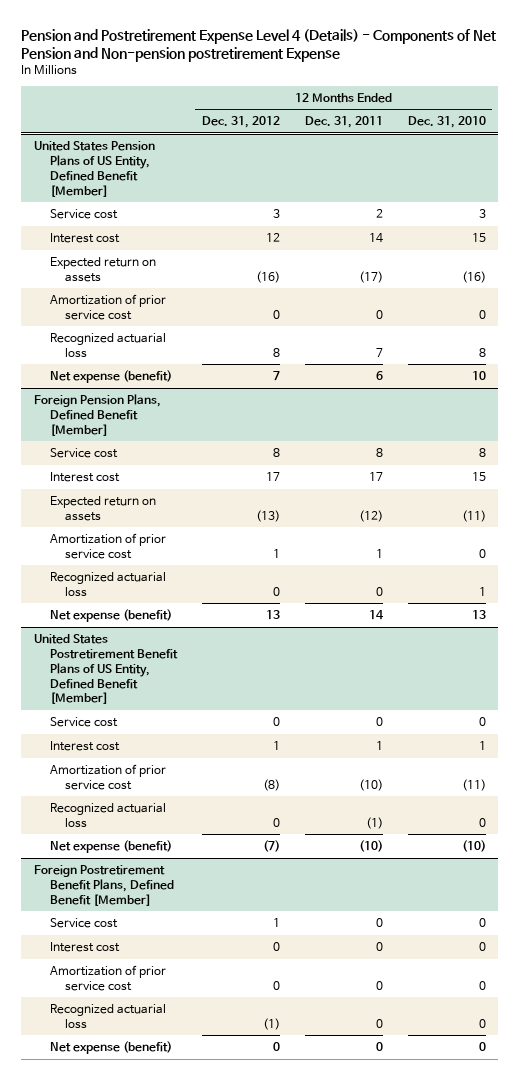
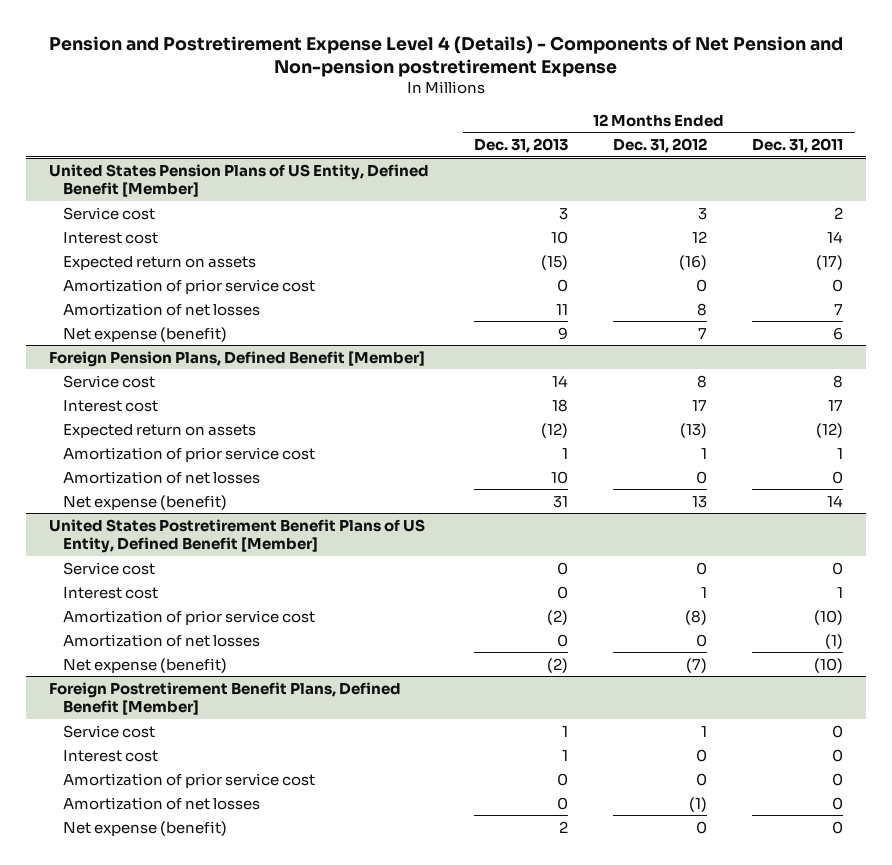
[407,116,486,129] Dec. 31, 2010 -> none
none -> [474,138,569,154] Dec. 31, 2013
[49,333,166,358] Recognized actuarial loss -> [62,302,260,316] Amortization of net losses
[49,572,166,597] Recognized actuarial loss -> [62,470,260,484] Amortization of net losses
[49,803,166,828] Recognized actuarial loss -> [62,633,260,647] Amortization of net losses
[49,1004,166,1029] Recognized actuarial loss -> [62,796,260,810] Amortization of net losses

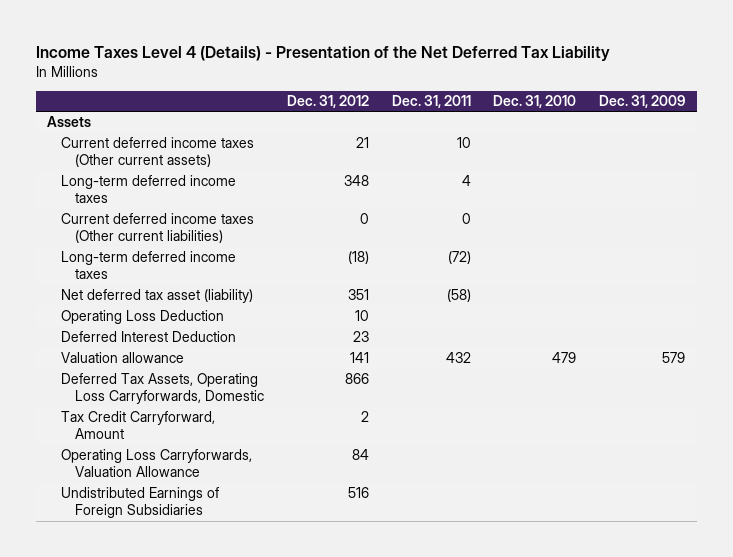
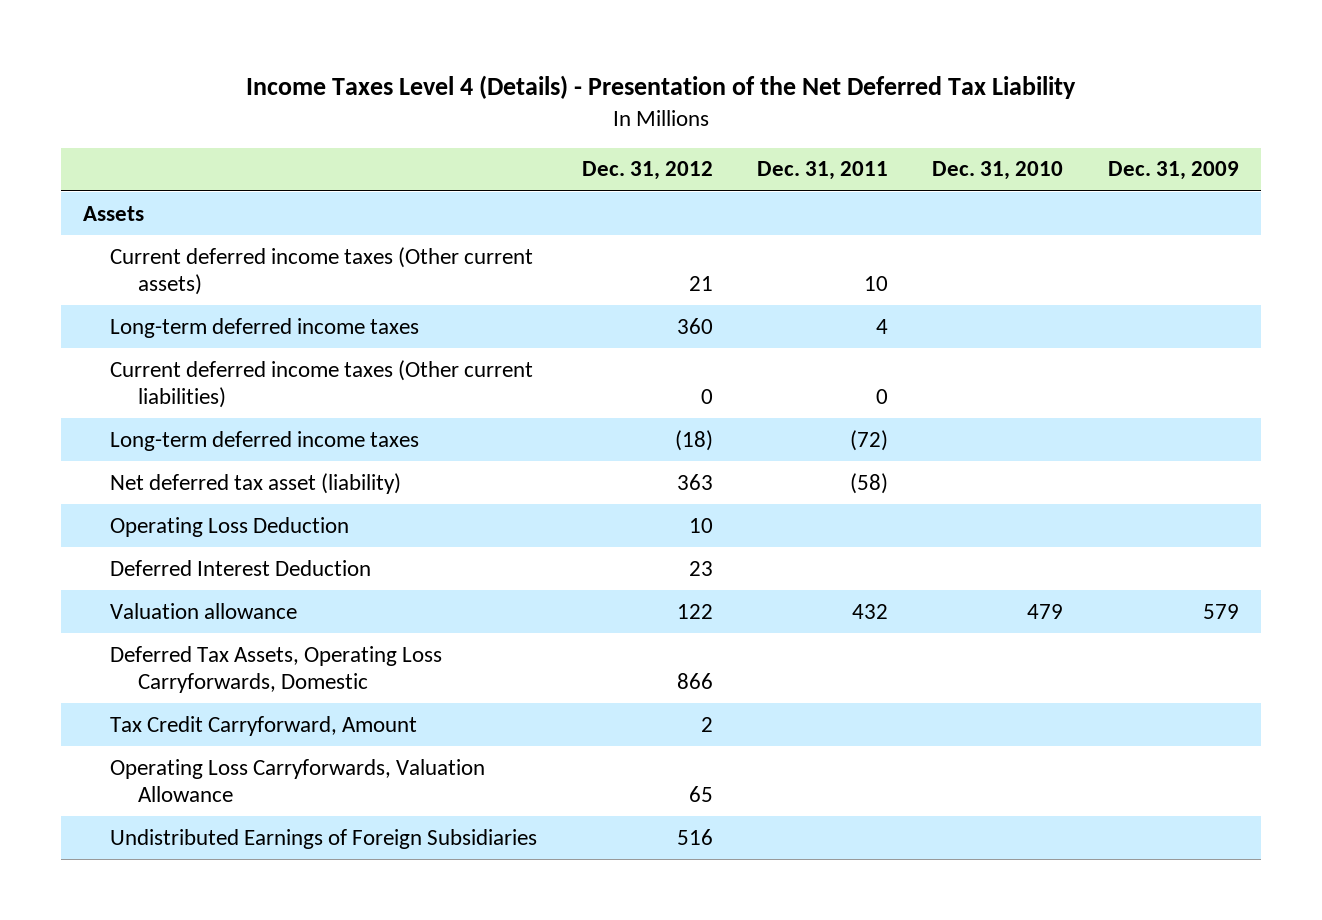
[343,175,369,187] 348 -> [676,317,713,334] 360
[347,289,369,301] 351 -> [676,473,713,490] 363
[349,352,369,364] 141 -> [676,603,713,619] 122
[351,449,369,461] 84 -> [688,785,713,802] 65

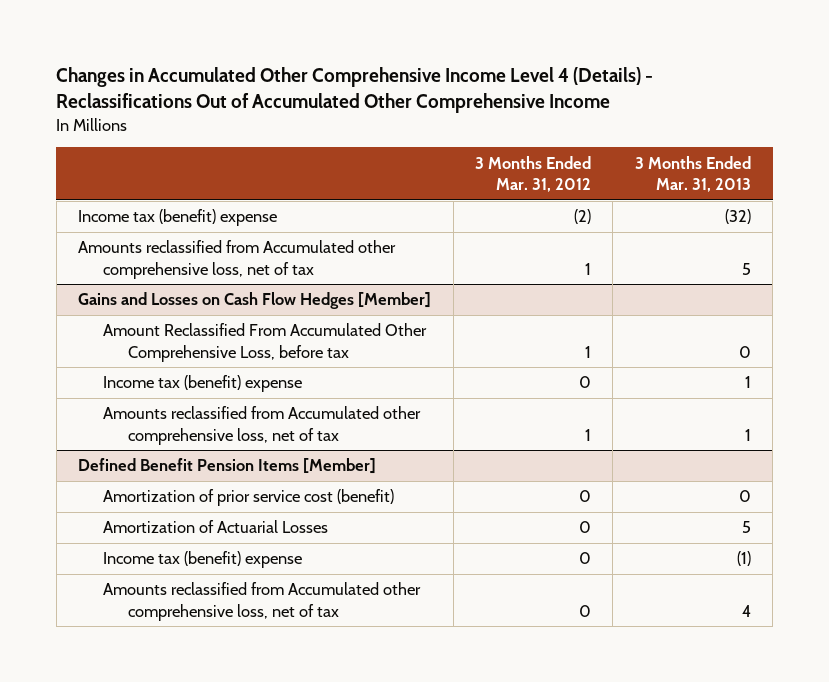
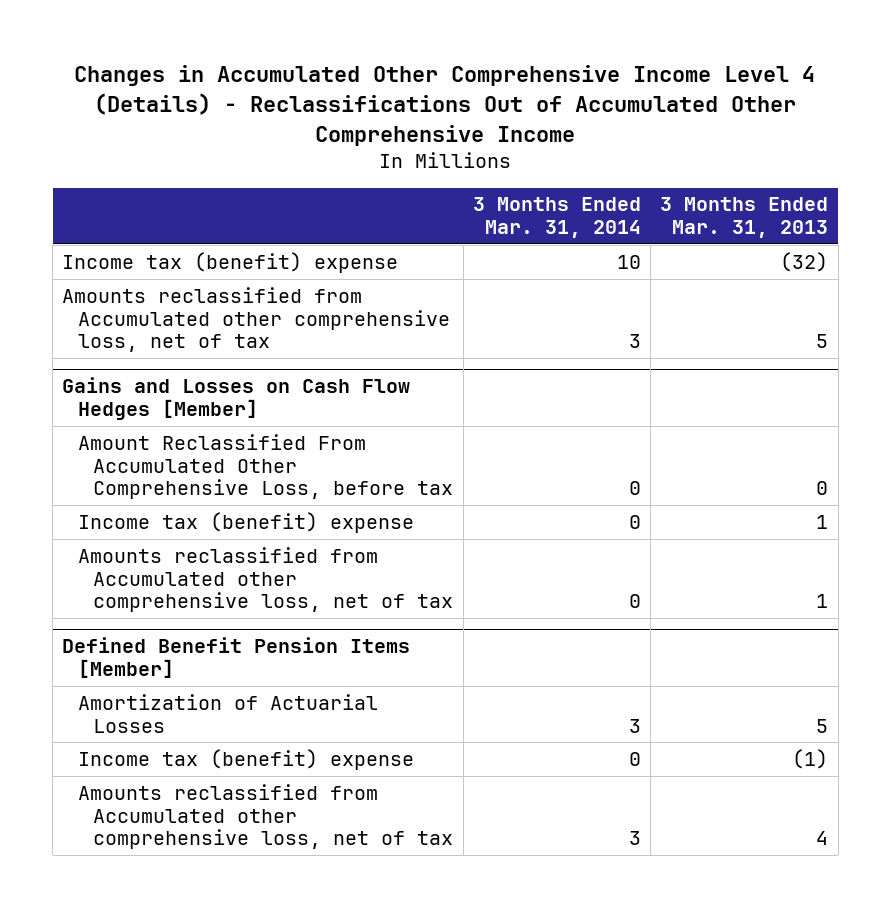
[475,155,592,192] 3 Months Ended Mar. 31, 2012 -> none
none -> [472,197,641,239] 3 Months Ended Mar. 31, 2014
[103,489,395,507] Amortization of prior service cost (benefit) -> none

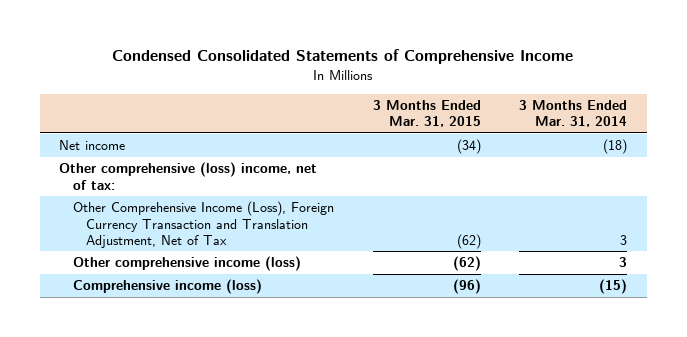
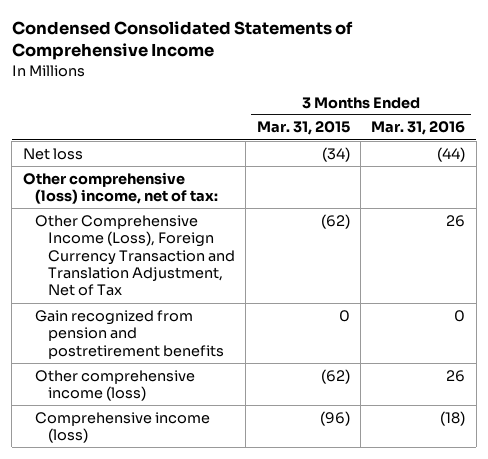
[519,99,628,128] 3 Months Ended Mar. 31, 2014 -> none
none -> [371,121,466,136] Mar. 31, 2016
[59,140,126,151] Net income -> [22,147,83,160] Net loss
none -> [35,309,224,359] Gain recognized from pension and postretirement benefits

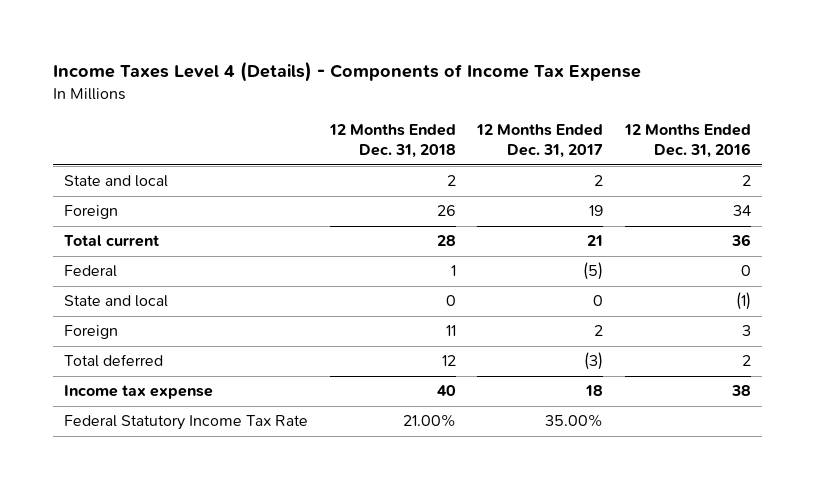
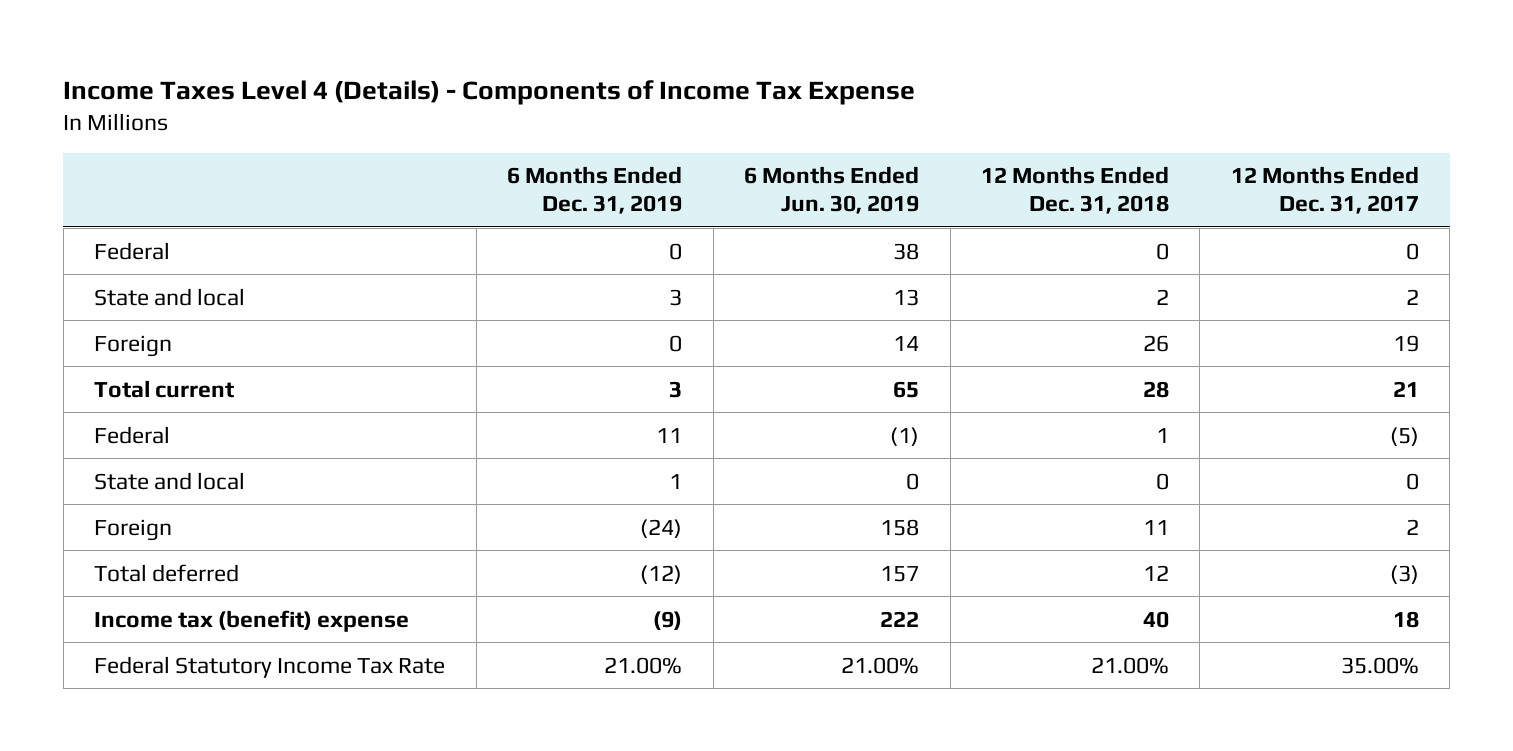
[624,123,752,159] 12 Months Ended Dec. 31, 2016 -> none
none -> [507,166,683,215] 6 Months Ended Dec. 31, 2019
none -> [744,166,920,215] 6 Months Ended Jun. 30, 2019
none -> [94,241,171,260] Federal
[63,385,213,400] Income tax expense -> [94,609,410,632] Income tax (benefit) expense

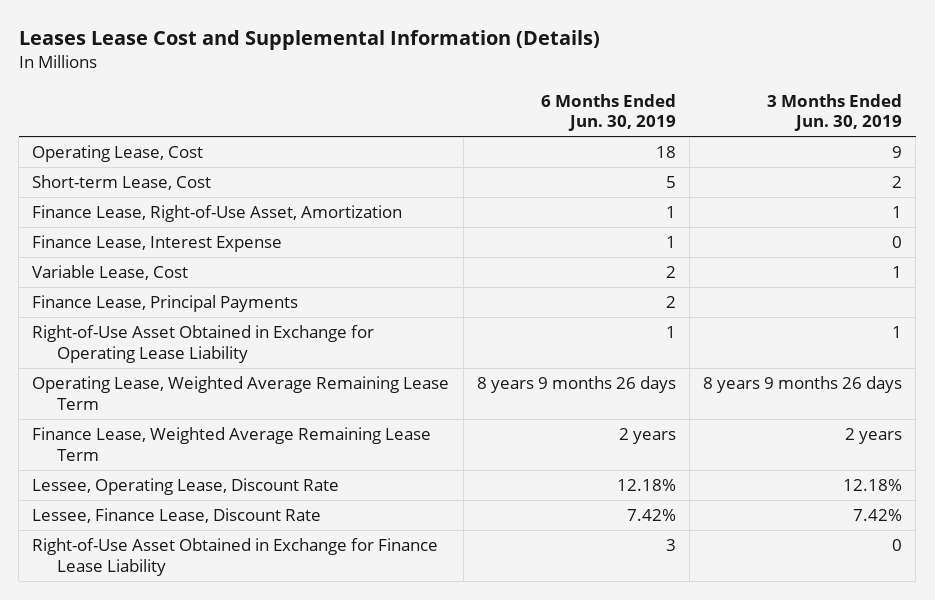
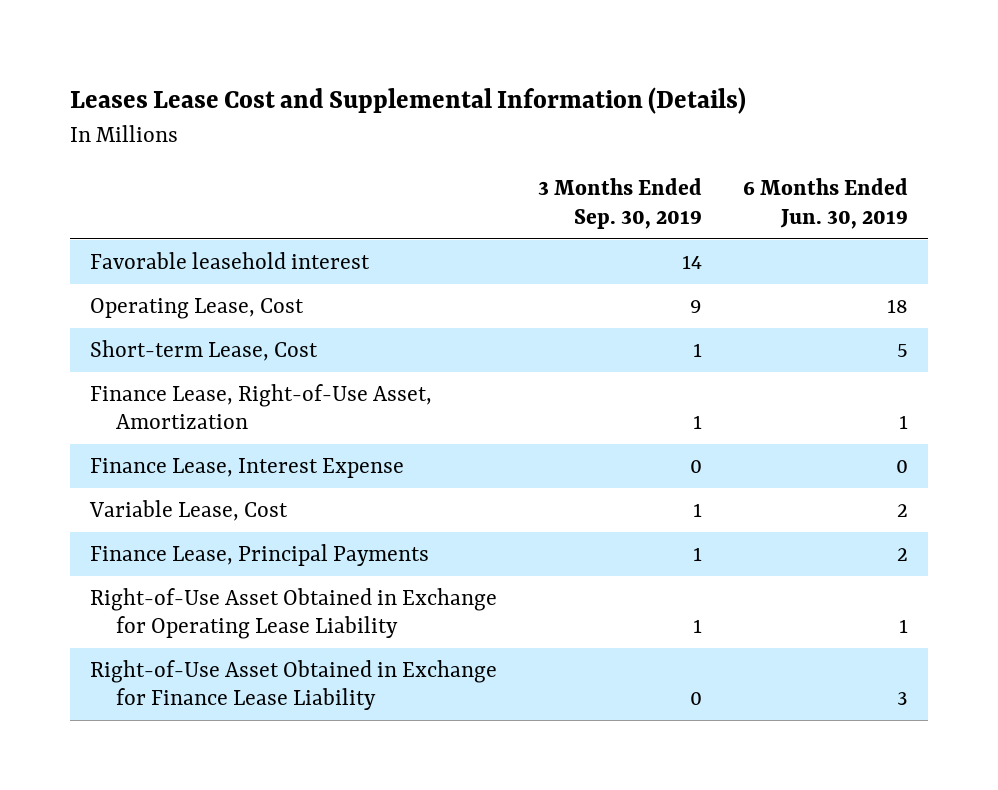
[767,93,903,132] 3 Months Ended Jun. 30, 2019 -> none
none -> [538,178,703,229] 3 Months Ended Sep. 30, 2019
none -> [90,251,371,269] Favorable leasehold interest
[665,235,676,248] 1 -> [895,459,908,473] 0
[32,375,450,410] Operating Lease, Weighted Average Remaining Lease Term -> none
[32,426,432,461] Finance Lease, Weighted Average Remaining Lease Term -> none
[32,477,340,495] Lessee, Operating Lease, Discount Rate -> none
[32,507,322,523] Lessee, Finance Lease, Discount Rate -> none

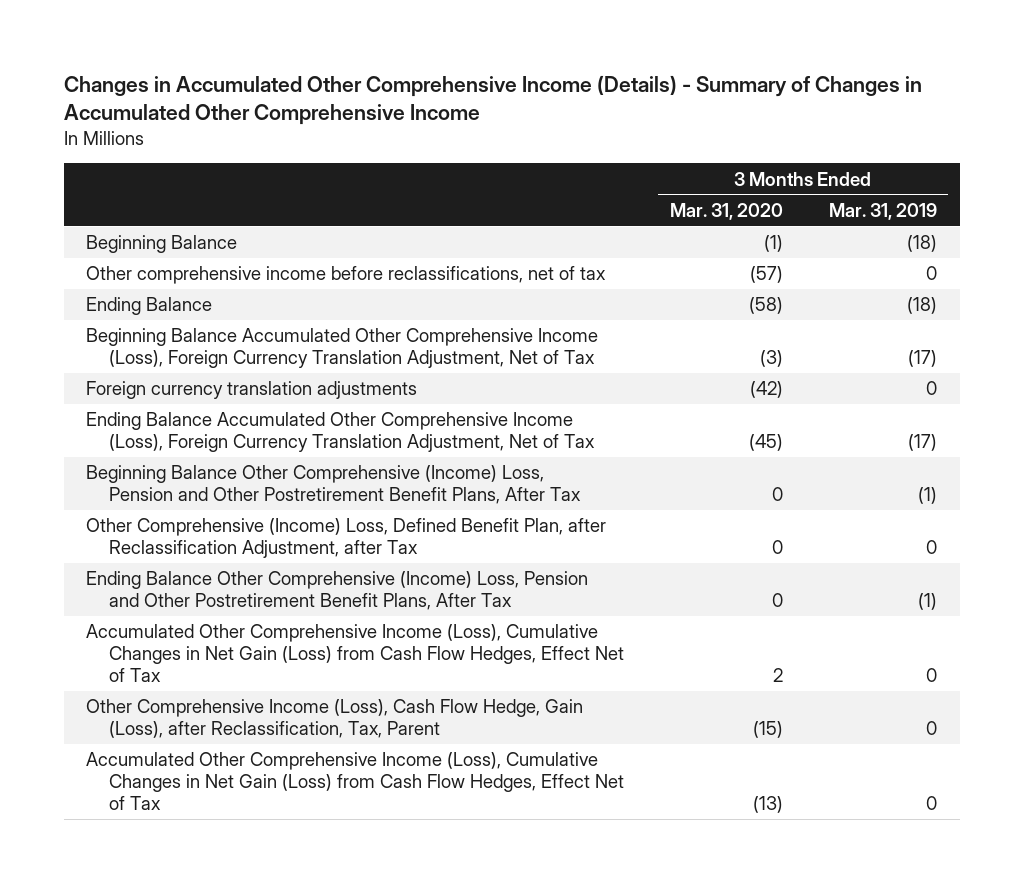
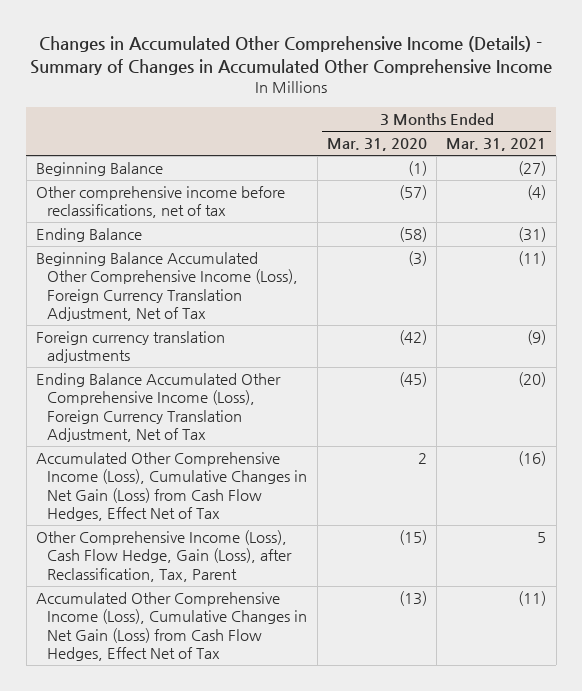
[828,202,937,220] Mar. 31, 2019 -> none
none -> [446,138,547,152] Mar. 31, 2021
[86,465,582,505] Beginning Balance Other Comprehensive (Income) Loss, Pension and Other Postretirement Benefit Plans, After Tax -> none
[86,518,607,559] Other Comprehensive (Income) Loss, Defined Benefit Plan, after Reclassification Adjustment, after Tax -> none
[86,571,589,611] Ending Balance Other Comprehensive (Income) Loss, Pension and Other Postretirement Benefit Plans, After Tax -> none

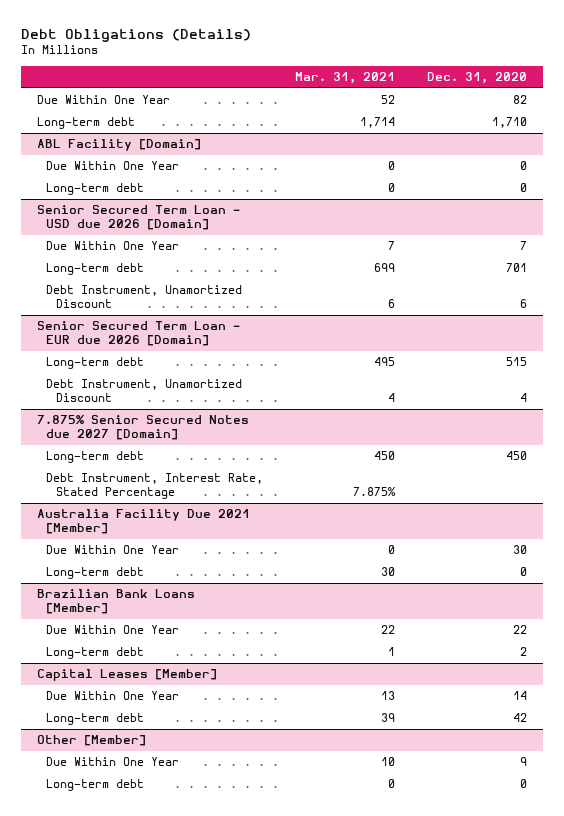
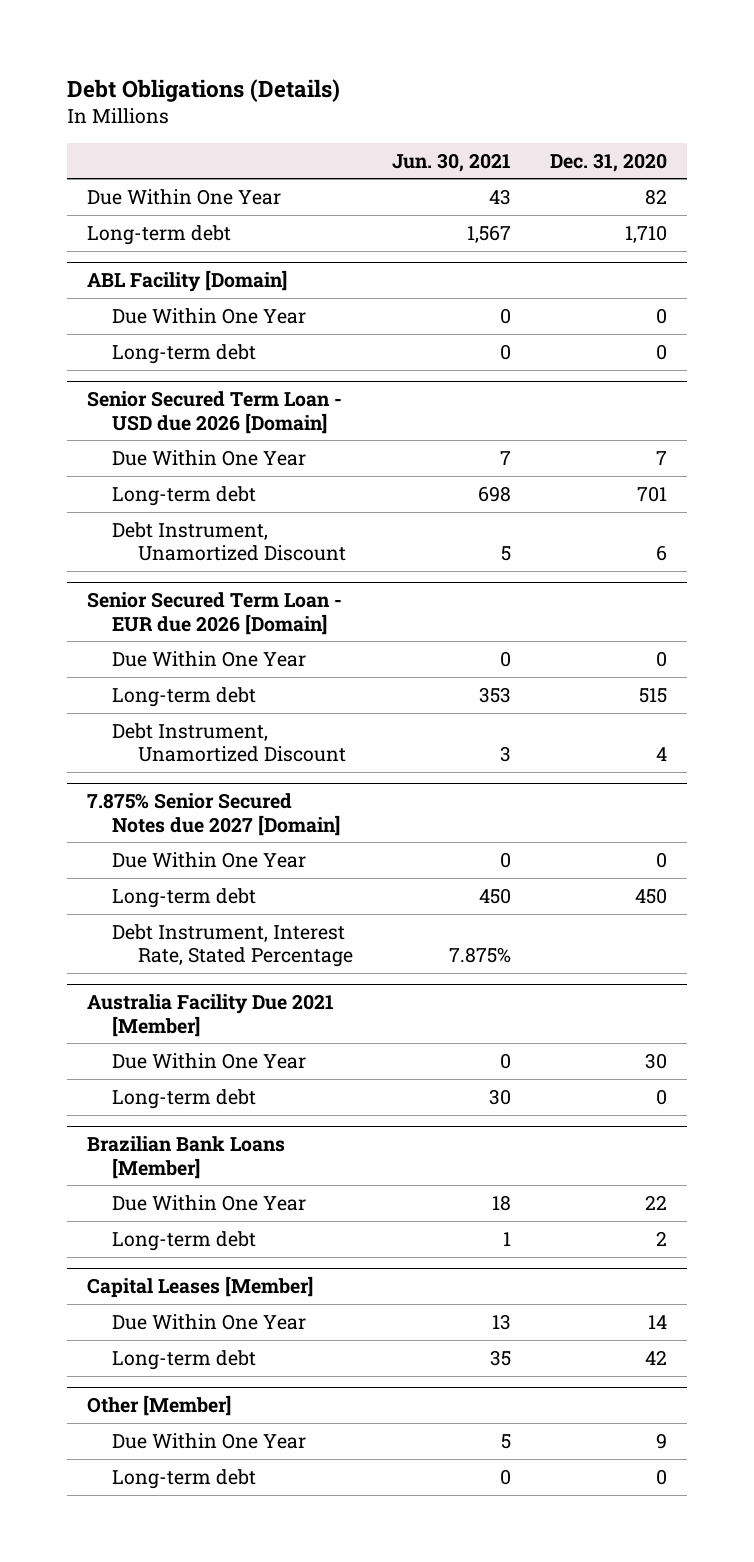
[295,71,396,84] Mar. 31, 2021 -> none
none -> [392,152,512,172] Jun. 30, 2021
none -> [112,650,307,667] Due Within One Year
none -> [112,851,307,868] Due Within One Year

